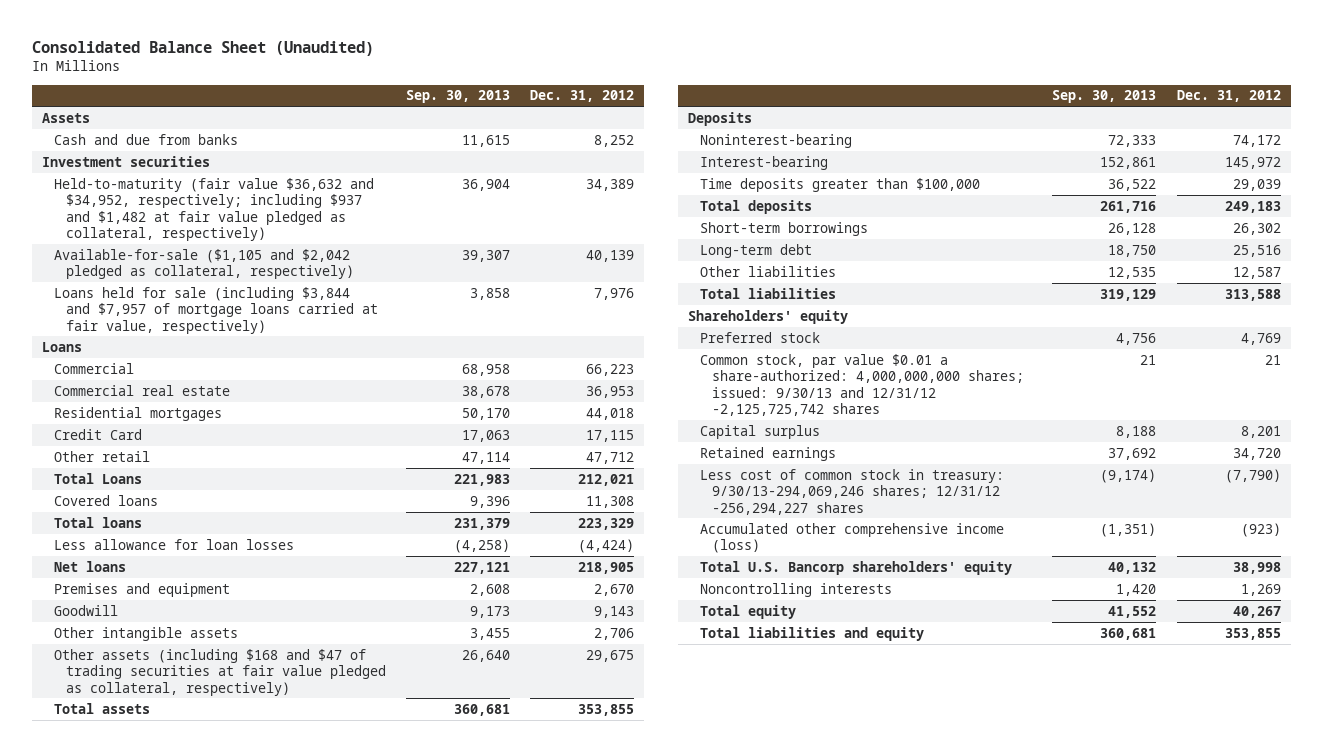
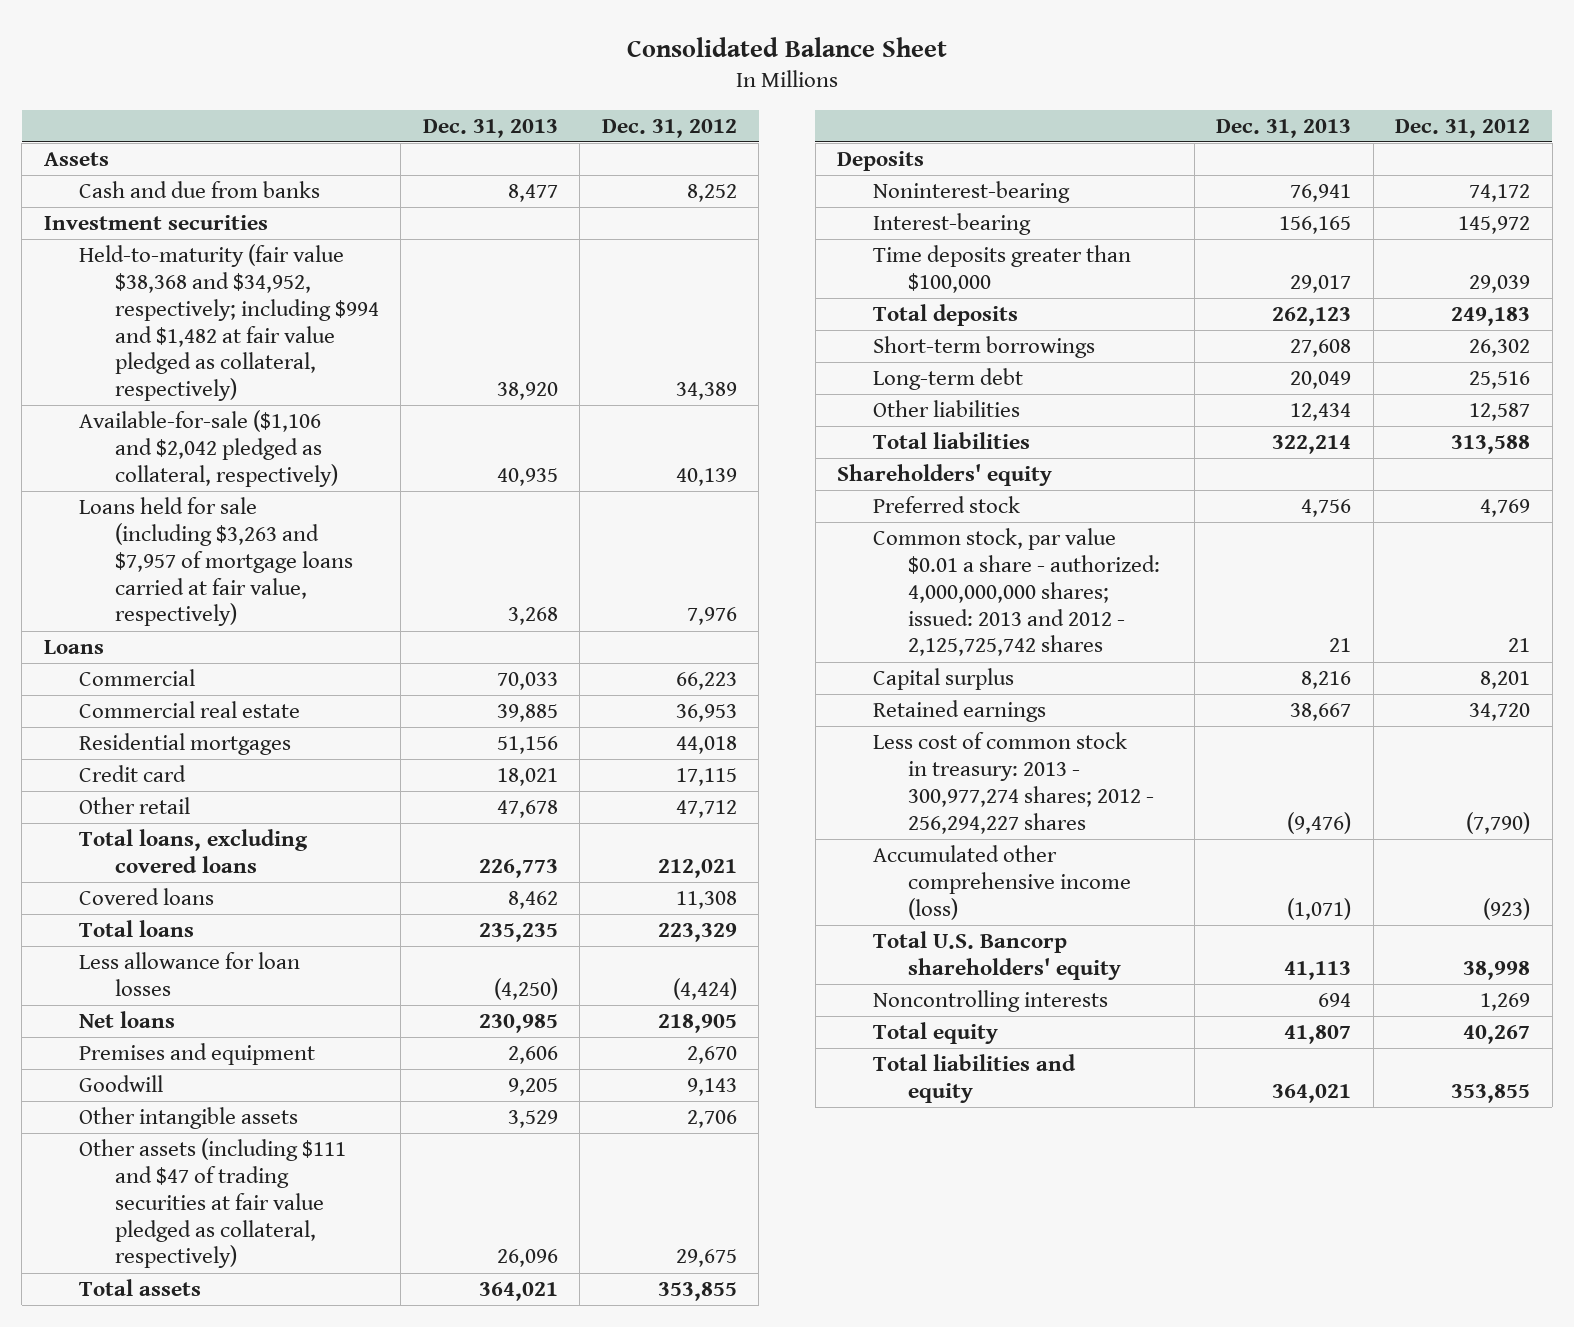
[31,40,374,56] Consolidated Balance Sheet (Unaudited) -> [626,36,947,57] Consolidated Balance Sheet
[406,90,511,104] Sep. 30, 2013 -> none
none -> [422,118,558,138] Dec. 31, 2013
[53,177,374,241] Held-to-maturity (fair value $36,632 and $34,952, respectively; including $937 and $1,482 at fair value pledged as collateral, respectively) -> [79,244,379,402] Held-to-maturity (fair value $38,368 and $34,952, respectively; including $994 and $1,482 at fair value pledged as collateral, respectively)
[53,248,354,280] Available-for-sale ($1,105 and $2,042 pledged as collateral, respectively) -> [79,410,338,487] Available-for-sale ($1,106 and $2,042 pledged as collateral, respectively)
[53,286,378,334] Loans held for sale (including $3,844 and $7,957 of mortgage loans carried at fair value, respectively) -> [79,497,353,627] Loans held for sale (including $3,263 and $7,957 of mortgage loans carried at fair value, respectively)
[53,428,142,440] Credit Card -> [79,765,187,783] Credit card
[53,472,142,484] Total Loans -> [79,829,309,873] Total loans, excluding covered loans
[53,648,386,696] Other assets (including $168 and $47 of trading securities at fair value pledged as collateral, respectively) -> [79,1138,347,1269] Other assets (including $111 and $47 of trading securities at fair value pledged as collateral, respectively)
[700,353,1025,416] Common stock, par value $0.01 a share-authorized: 4,000,000,000 shares; issued: 9/30/13 and 12/31/12 -2,125,725,742 shares -> [872,528,1160,657] Common stock, par value $0.01 a share - authorized: 4,000,000,000 shares; issued: 2013 and 2012 - 2,125,725,742 shares
[700,468,1005,515] Less cost of common stock in treasury: 9/30/13-294,069,246 shares; 12/31/12 -256,294,227 shares -> [872,732,1154,834] Less cost of common stock in treasury: 2013 - 300,977,274 shares; 2012 - 256,294,227 shares

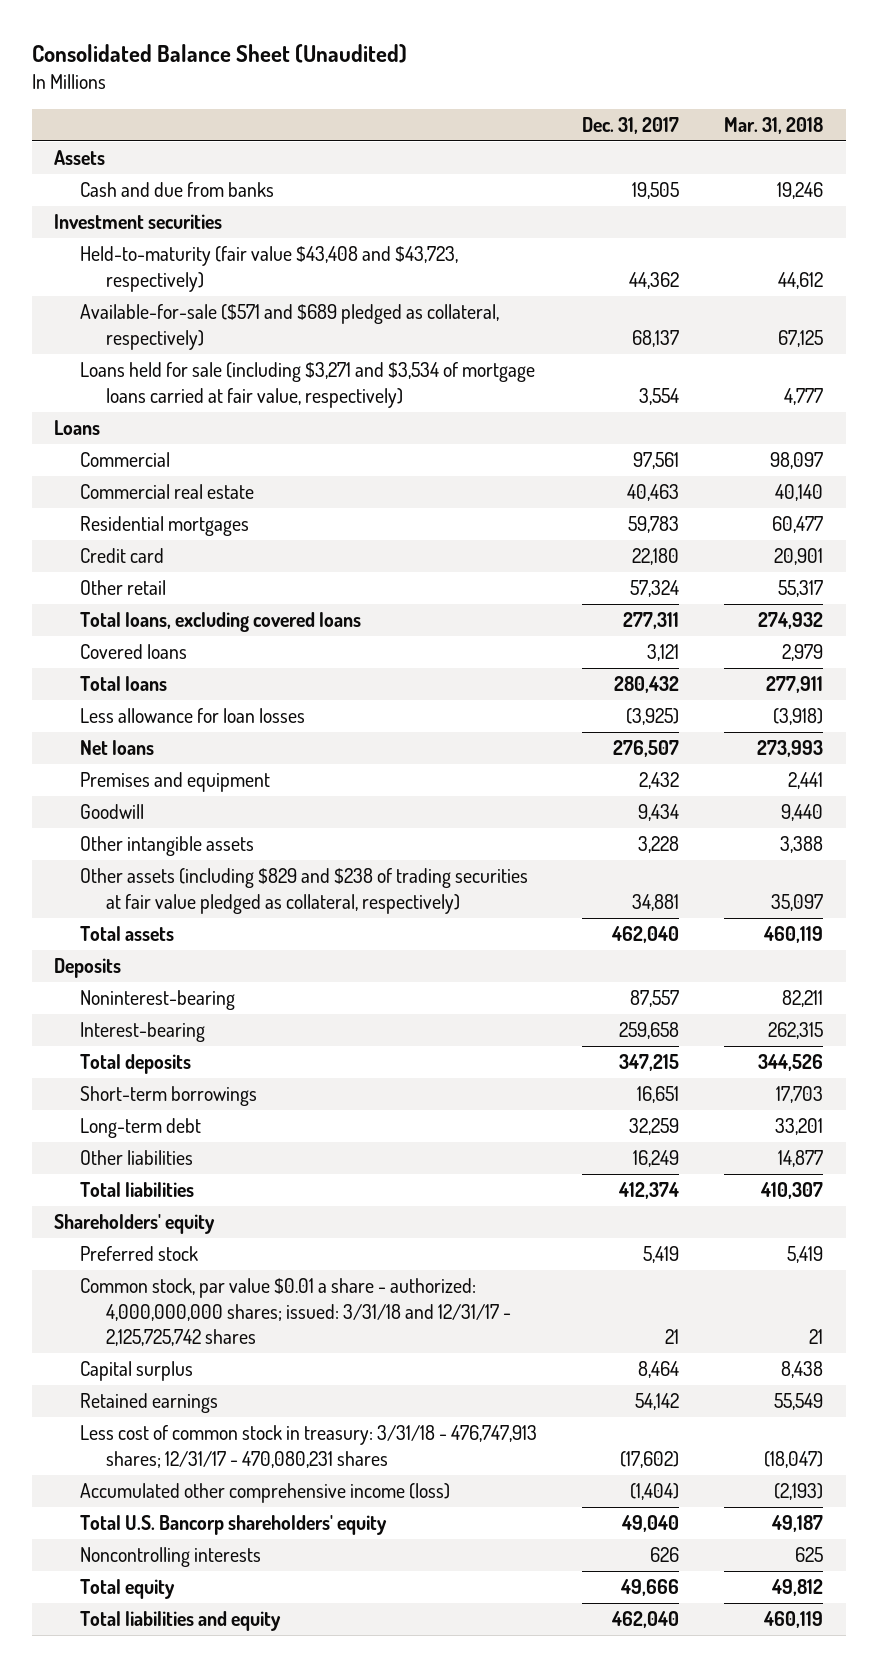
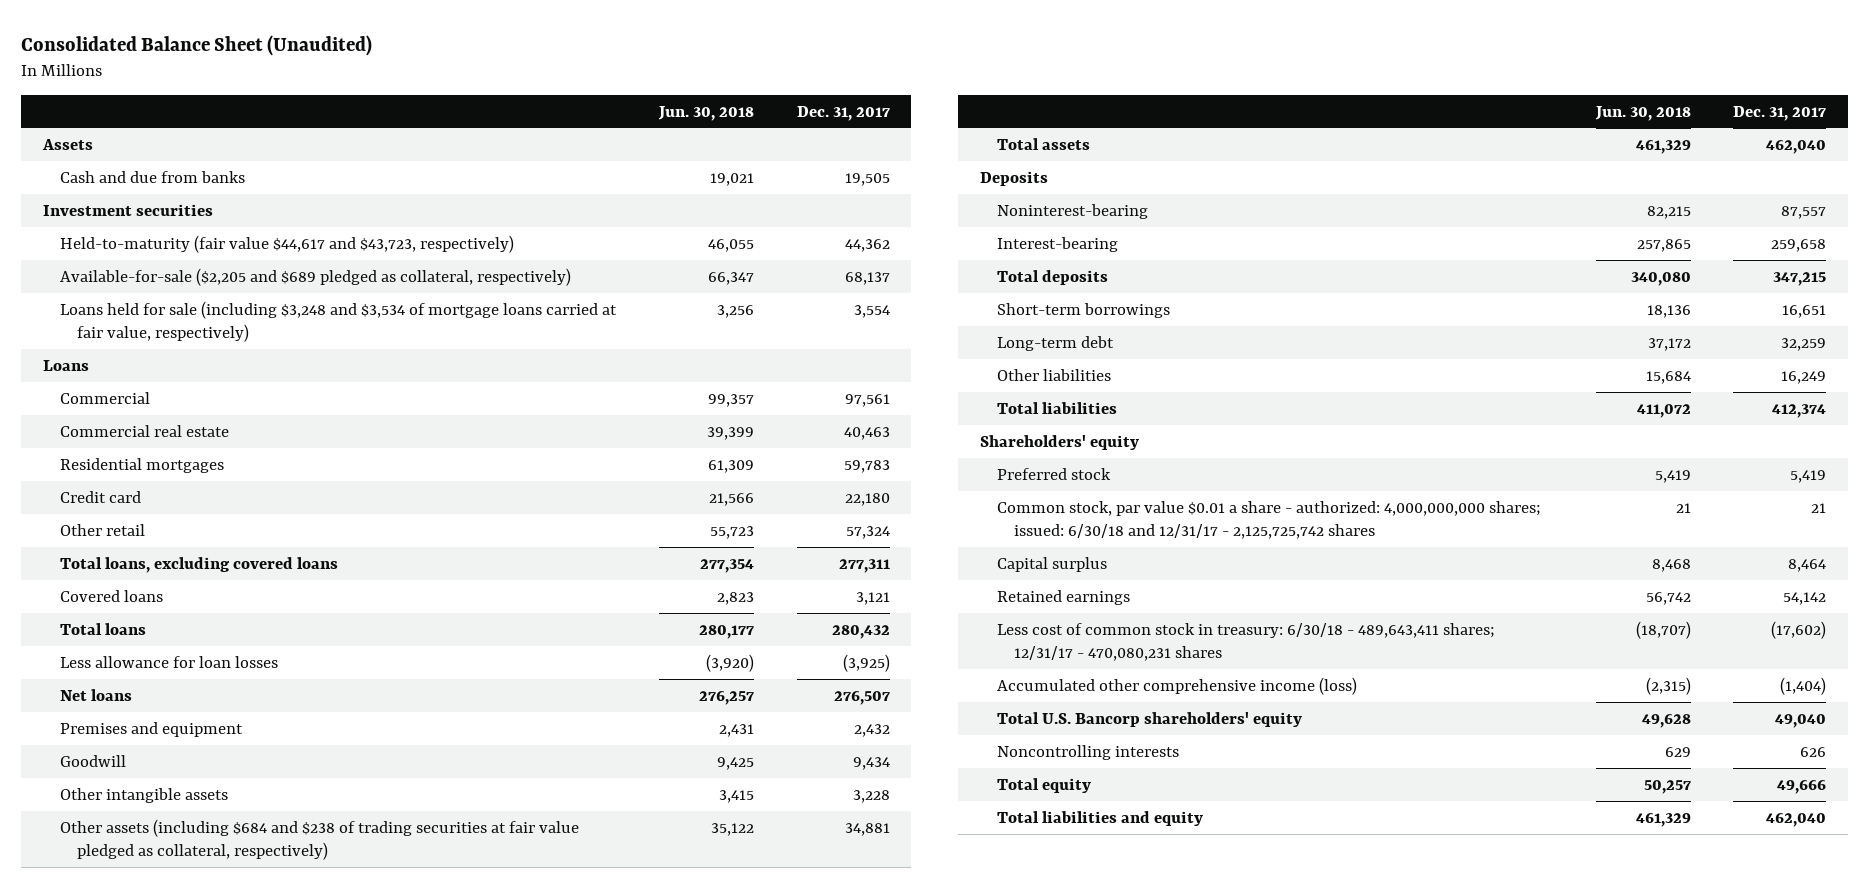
[724,117,824,135] Mar. 31, 2018 -> none
none -> [657,105,754,121] Jun. 30, 2018
[80,246,459,292] Held-to-maturity (fair value $43,408 and $43,723, respectively) -> [59,234,514,253] Held-to-maturity (fair value $44,617 and $43,723, respectively)
[80,304,500,350] Available-for-sale ($571 and $689 pledged as collateral, respectively) -> [59,267,571,286] Available-for-sale ($2,205 and $689 pledged as collateral, respectively)
[80,362,536,408] Loans held for sale (including $3,271 and $3,534 of mortgage loans carried at fair value, respectively) -> [59,300,617,343] Loans held for sale (including $3,248 and $3,534 of mortgage loans carried at fair value, respectively)
[80,868,529,914] Other assets (including $829 and $238 of trading securities at fair value pledged as collateral, respectively) -> [59,818,579,861] Other assets (including $684 and $238 of trading securities at fair value pledged as collateral, respectively)
[80,1278,512,1347] Common stock, par value $0.01 a share - authorized: 4,000,000,000 shares; issued: 3/31/18 and 12/31/17 - 2,125,725,742 shares -> [996,500,1541,540] Common stock, par value $0.01 a share - authorized: 4,000,000,000 shares; issued: 6/30/18 and 12/31/17 - 2,125,725,742 shares
[80,1425,538,1468] Less cost of common stock in treasury: 3/31/18 - 476,747,913 shares; 12/31/17 - 470,080,231 shares -> [996,622,1495,662] Less cost of common stock in treasury: 6/30/18 - 489,643,411 shares; 12/31/17 - 470,080,231 shares

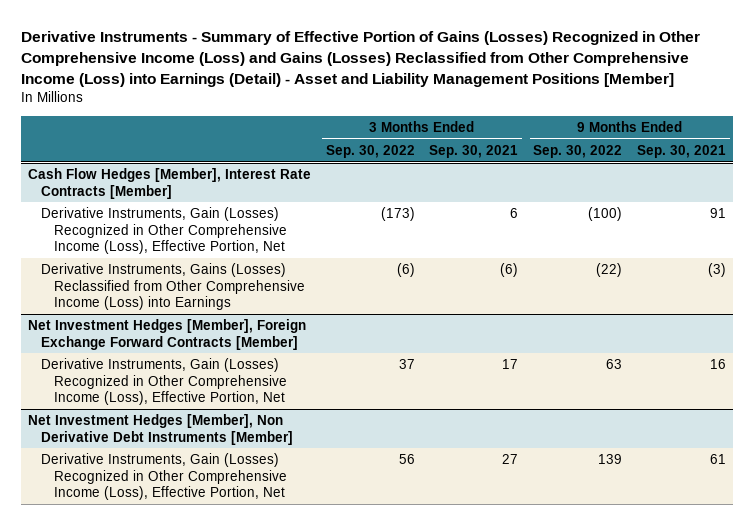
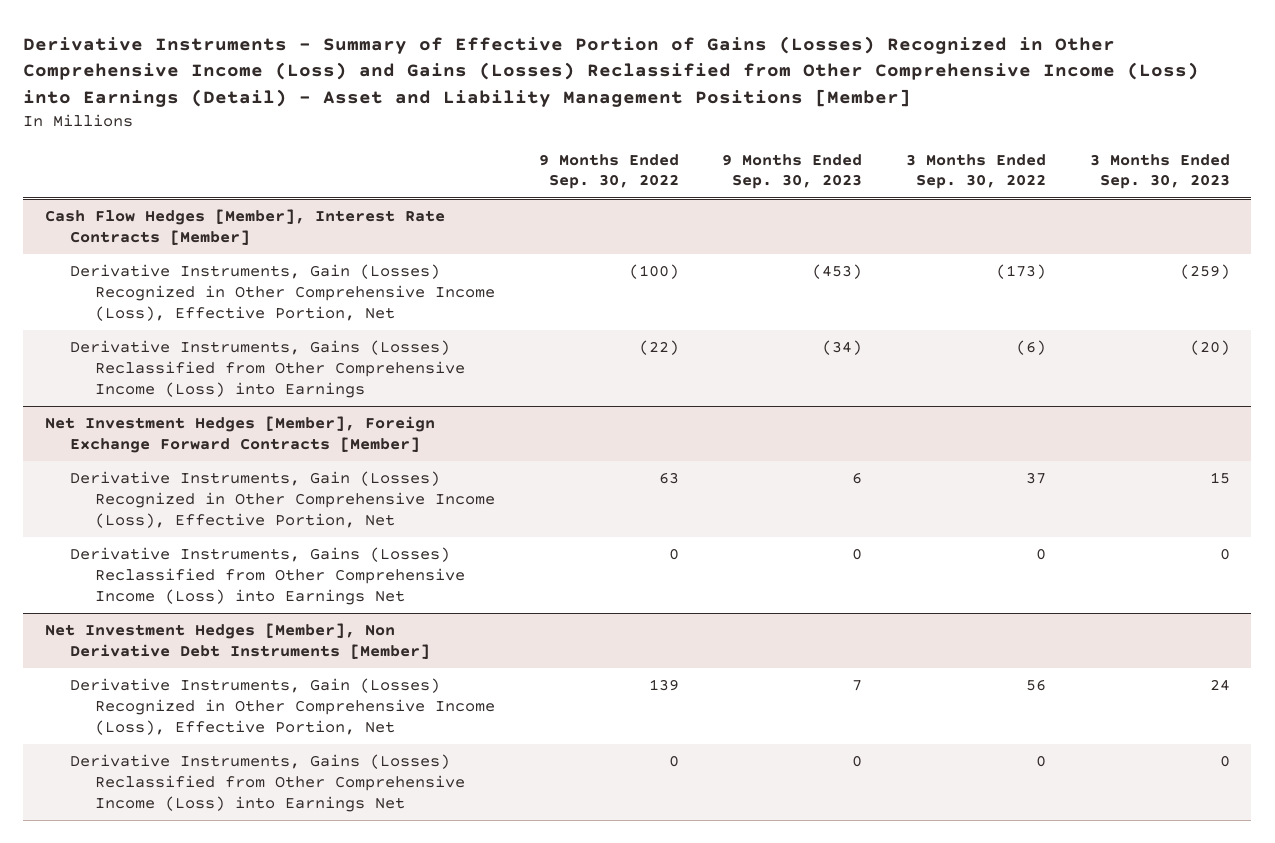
[429,144,519,158] Sep. 30, 2021 -> none
[636,144,726,158] Sep. 30, 2021 -> none
none -> [722,153,863,190] 9 Months Ended Sep. 30, 2023
none -> [1089,153,1230,190] 3 Months Ended Sep. 30, 2023
none -> [70,547,466,605] Derivative Instruments, Gains (Losses) Reclassified from Other Comprehensive Income (Loss) into Earnings Net
none -> [70,754,466,812] Derivative Instruments, Gains (Losses) Reclassified from Other Comprehensive Income (Loss) into Earnings Net

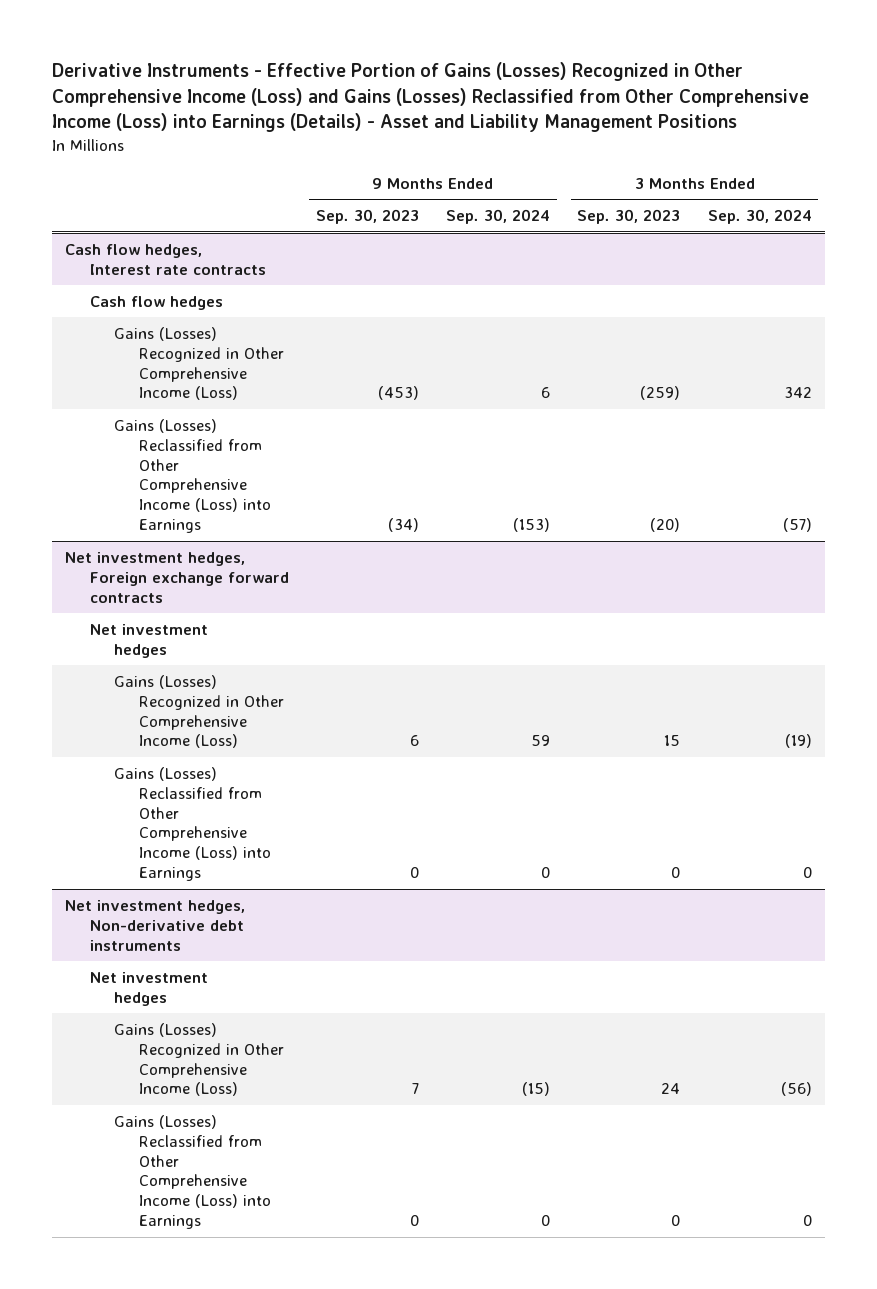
[23,35,1200,107] Derivative Instruments - Summary of Effective Portion of Gains (Losses) Recognized in Other Comprehensive Income (Loss) and Gains (Losses) Reclassified from Other Comprehensive Income (Loss) into Earnings (Detail) - Asset and Liability Management Positions [Member] -> [51,62,809,133] Derivative Instruments - Effective Portion of Gains (Losses) Recognized in Other Comprehensive Income (Loss) and Gains (Losses) Reclassified from Other Comprehensive Income (Loss) into Earnings (Details) - Asset and Liability Management Positions
[538,153,679,190] 9 Months Ended Sep. 30, 2022 -> none
[906,153,1047,190] 3 Months Ended Sep. 30, 2022 -> none
none -> [446,209,551,225] Sep. 30, 2024
none -> [707,209,812,225] Sep. 30, 2024
[45,209,446,245] Cash Flow Hedges [Member], Interest Rate Contracts [Member] -> [65,243,266,275] Cash flow hedges, Interest rate contracts
none -> [89,295,223,310] Cash flow hedges
[70,264,496,321] Derivative Instruments, Gain (Losses) Recognized in Other Comprehensive Income (Loss), Effective Portion, Net -> [114,326,284,401] Gains (Losses) Recognized in Other Comprehensive Income (Loss)
[70,340,466,398] Derivative Instruments, Gains (Losses) Reclassified from Other Comprehensive Income (Loss) into Earnings -> [114,418,271,534] Gains (Losses) Reclassified from Other Comprehensive Income (Loss) into Earnings
[45,416,436,453] Net Investment Hedges [Member], Foreign Exchange Forward Contracts [Member] -> [65,551,289,603] Net investment hedges, Foreign exchange forward contracts
none -> [89,623,208,658] Net investment hedges
[70,471,496,528] Derivative Instruments, Gain (Losses) Recognized in Other Comprehensive Income (Loss), Effective Portion, Net -> [114,674,284,749] Gains (Losses) Recognized in Other Comprehensive Income (Loss)
[70,547,466,605] Derivative Instruments, Gains (Losses) Reclassified from Other Comprehensive Income (Loss) into Earnings Net -> [114,766,271,882] Gains (Losses) Reclassified from Other Comprehensive Income (Loss) into Earnings
[45,623,431,659] Net Investment Hedges [Member], Non Derivative Debt Instruments [Member] -> [65,899,246,951] Net investment hedges, Non-derivative debt instruments
none -> [89,971,208,1006] Net investment hedges
[70,678,496,735] Derivative Instruments, Gain (Losses) Recognized in Other Comprehensive Income (Loss), Effective Portion, Net -> [114,1022,284,1097] Gains (Losses) Recognized in Other Comprehensive Income (Loss)
[70,754,466,812] Derivative Instruments, Gains (Losses) Reclassified from Other Comprehensive Income (Loss) into Earnings Net -> [114,1114,271,1230] Gains (Losses) Reclassified from Other Comprehensive Income (Loss) into Earnings

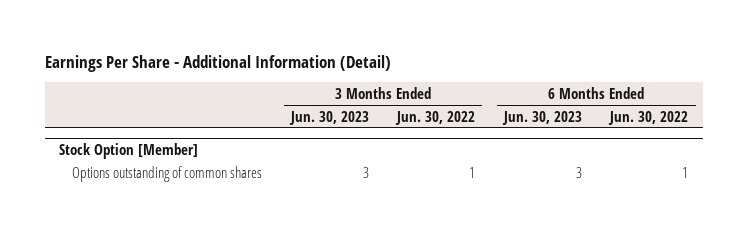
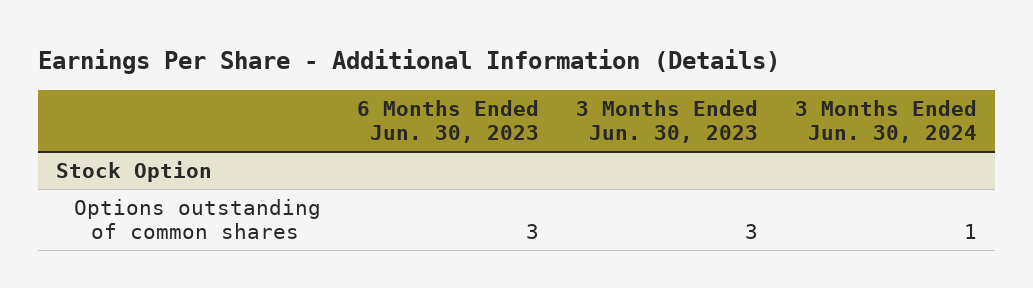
[44,54,391,72] Earnings Per Share - Additional Information (Detail) -> [37,49,780,75] Earnings Per Share - Additional Information (Details)
[395,110,476,125] Jun. 30, 2022 -> none
[608,110,689,125] Jun. 30, 2022 -> none
none -> [795,99,978,143] 3 Months Ended Jun. 30, 2024
[58,142,198,159] Stock Option [Member] -> [55,161,212,183] Stock Option

